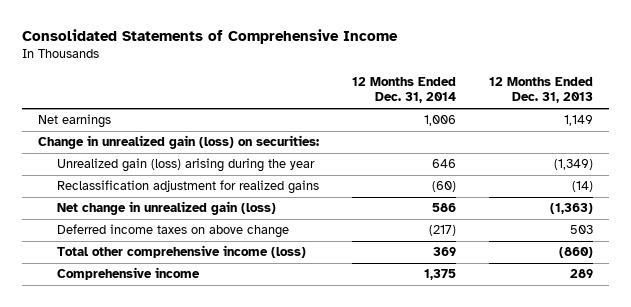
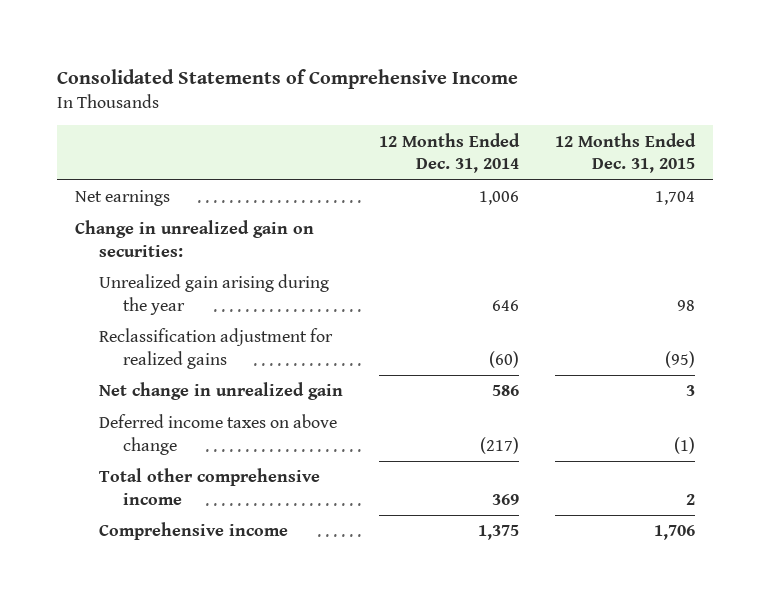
[488,77,593,104] 12 Months Ended Dec. 31, 2013 -> none
none -> [554,132,696,174] 12 Months Ended Dec. 31, 2015
[38,135,320,150] Change in unrealized gain (loss) on securities: -> [74,220,314,257] Change in unrealized gain on securities:
[56,158,315,173] Unrealized gain (loss) arising during the year -> [98,274,329,315] Unrealized gain arising during the year
[56,201,276,216] Net change in unrealized gain (loss) -> [98,382,343,401] Net change in unrealized gain
[56,245,306,259] Total other comprehensive income (loss) -> [98,468,320,505] Total other comprehensive income

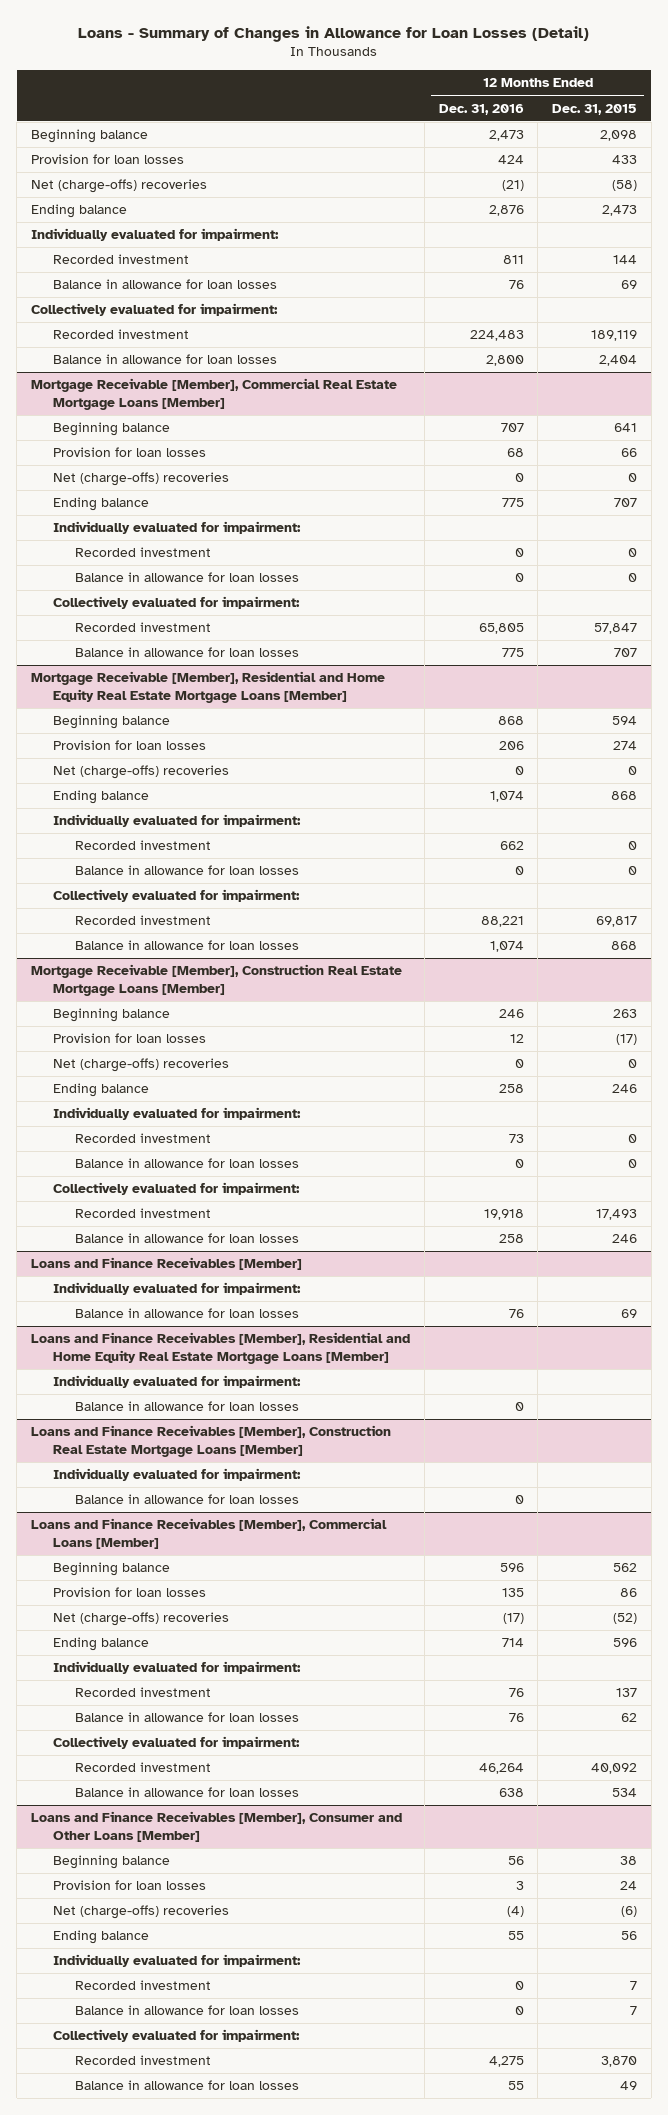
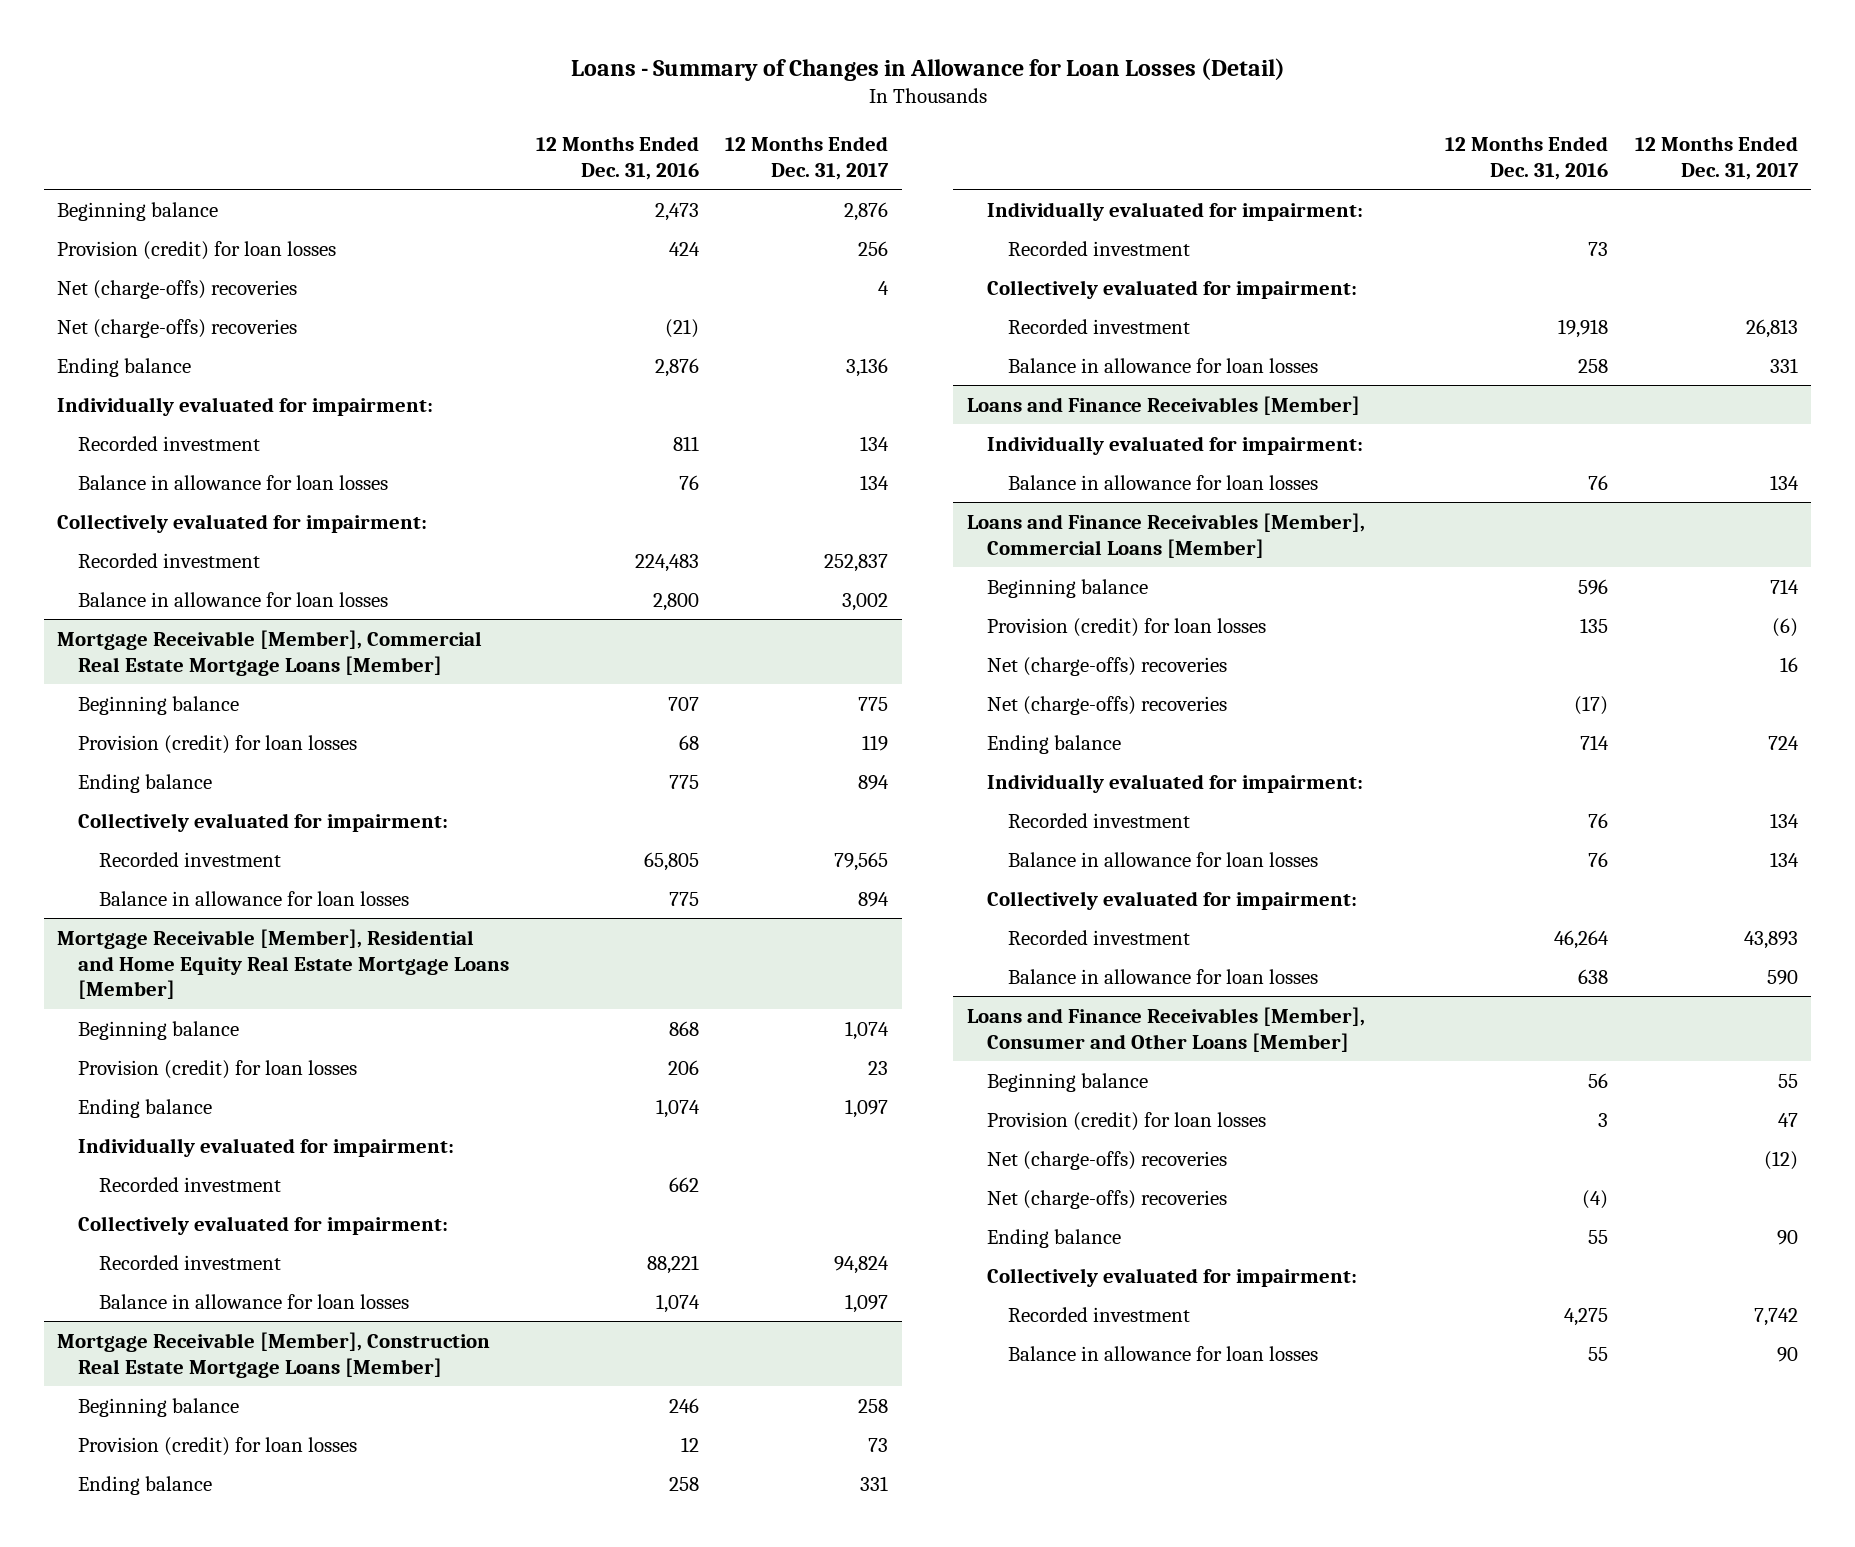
[552,103,638,115] Dec. 31, 2015 -> none
none -> [725,135,890,180] 12 Months Ended Dec. 31, 2017
[31,154,185,165] Provision for loan losses -> [57,240,337,260] Provision (credit) for loan losses
none -> [57,279,298,299] Net (charge-offs) recoveries
[52,472,229,487] Net (charge-offs) recoveries -> none
[52,447,206,458] Provision for loan losses -> [77,734,357,754] Provision (credit) for loan losses
[52,521,301,535] Individually evaluated for impairment: -> none
[74,547,211,558] Recorded investment -> none
[74,572,299,583] Balance in allowance for loan losses -> none
[52,765,229,780] Net (charge-offs) recoveries -> none
[52,740,206,751] Provision for loan losses -> [77,1059,357,1079] Provision (credit) for loan losses
[74,865,299,876] Balance in allowance for loan losses -> none
[52,1058,229,1073] Net (charge-offs) recoveries -> none
[52,1033,206,1044] Provision for loan losses -> [77,1436,357,1456] Provision (credit) for loan losses
[74,1158,299,1169] Balance in allowance for loan losses -> none
[31,1332,411,1364] Loans and Finance Receivables [Member], Residential and Home Equity Real Estate Mortgage Loans [Member] -> none
[52,1375,301,1389] Individually evaluated for impairment: -> none
[74,1401,299,1412] Balance in allowance for loan losses -> none
[31,1425,392,1457] Loans and Finance Receivables [Member], Construction Real Estate Mortgage Loans [Member] -> none
[52,1468,301,1482] Individually evaluated for impairment: -> none
[74,1494,299,1505] Balance in allowance for loan losses -> none
[52,1587,206,1598] Provision for loan losses -> [987,617,1267,637] Provision (credit) for loan losses
none -> [987,656,1228,676] Net (charge-offs) recoveries
[52,1880,206,1891] Provision for loan losses -> [987,1111,1267,1131] Provision (credit) for loan losses
none -> [987,1150,1228,1170] Net (charge-offs) recoveries
[52,1954,301,1968] Individually evaluated for impairment: -> none
[74,1980,211,1991] Recorded investment -> none
[74,2005,299,2016] Balance in allowance for loan losses -> none

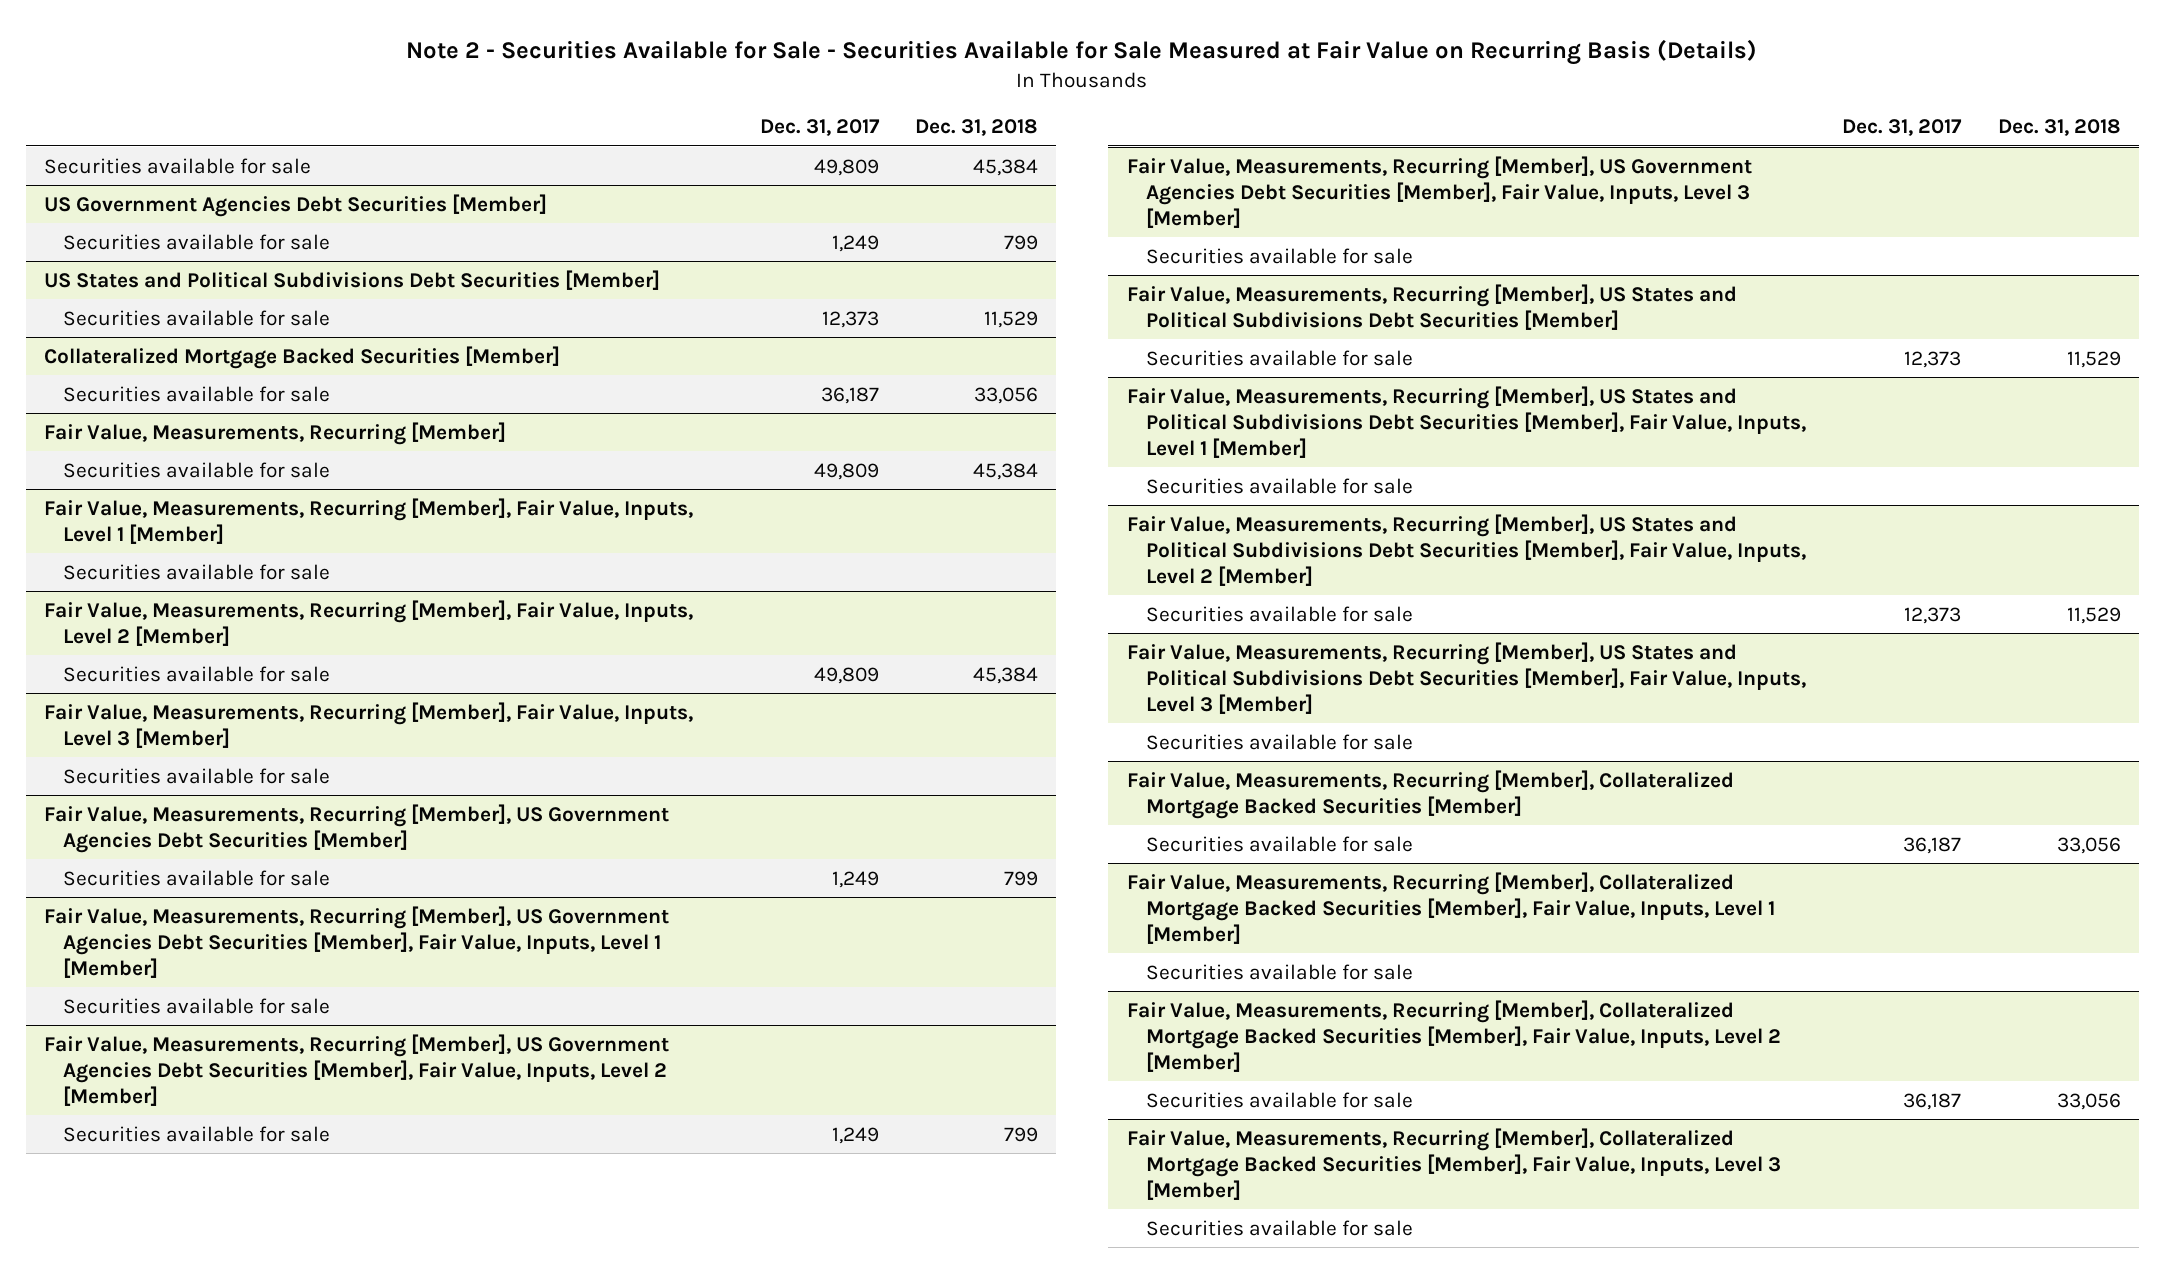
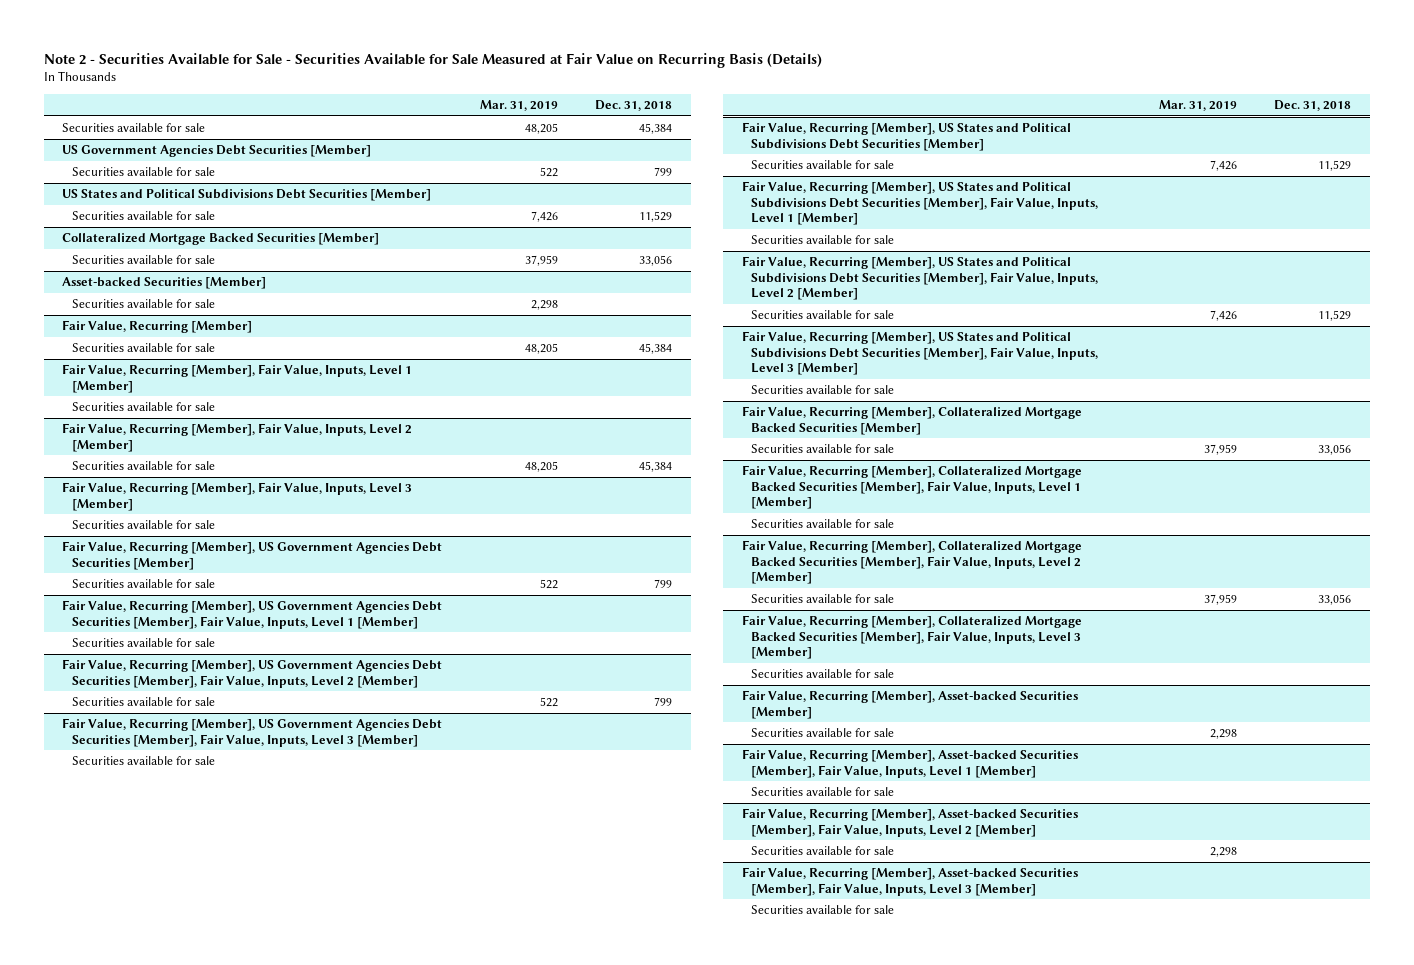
[759,119,880,137] Dec. 31, 2017 -> none
none -> [479,99,558,111] Mar. 31, 2019
none -> [62,277,267,290] Asset-backed Securities [Member]
none -> [71,299,215,309] Securities available for sale
[43,421,506,445] Fair Value, Measurements, Recurring [Member] -> [62,320,253,334] Fair Value, Recurring [Member]
[43,497,693,544] Fair Value, Measurements, Recurring [Member], Fair Value, Inputs, Level 1 [Member] -> [62,364,413,393] Fair Value, Recurring [Member], Fair Value, Inputs, Level 1 [Member]
[43,599,693,646] Fair Value, Measurements, Recurring [Member], Fair Value, Inputs, Level 2 [Member] -> [62,423,413,452] Fair Value, Recurring [Member], Fair Value, Inputs, Level 2 [Member]
[43,701,693,748] Fair Value, Measurements, Recurring [Member], Fair Value, Inputs, Level 3 [Member] -> [62,482,413,511] Fair Value, Recurring [Member], Fair Value, Inputs, Level 3 [Member]
[43,803,669,853] Fair Value, Measurements, Recurring [Member], US Government Agencies Debt Securities [Member] -> [62,541,443,570] Fair Value, Recurring [Member], US Government Agencies Debt Securities [Member]
[43,905,669,979] Fair Value, Measurements, Recurring [Member], US Government Agencies Debt Securities [Member], Fair Value, Inputs, Level 1 [Member] -> [62,600,443,629] Fair Value, Recurring [Member], US Government Agencies Debt Securities [Member], Fair Value, Inputs, Level 1 [Member]
[43,1033,669,1107] Fair Value, Measurements, Recurring [Member], US Government Agencies Debt Securities [Member], Fair Value, Inputs, Level 2 [Member] -> [62,659,443,688] Fair Value, Recurring [Member], US Government Agencies Debt Securities [Member], Fair Value, Inputs, Level 2 [Member]
[1126,155,1752,229] Fair Value, Measurements, Recurring [Member], US Government Agencies Debt Securities [Member], Fair Value, Inputs, Level 3 [Member] -> [62,718,443,747] Fair Value, Recurring [Member], US Government Agencies Debt Securities [Member], Fair Value, Inputs, Level 3 [Member]
[1126,283,1737,330] Fair Value, Measurements, Recurring [Member], US States and Political Subdivisions Debt Securities [Member] -> [741,122,1071,151] Fair Value, Recurring [Member], US States and Political Subdivisions Debt Securities [Member]
[1126,385,1806,459] Fair Value, Measurements, Recurring [Member], US States and Political Subdivisions Debt Securities [Member], Fair Value, Inputs, Level 1 [Member] -> [741,181,1098,226] Fair Value, Recurring [Member], US States and Political Subdivisions Debt Securities [Member], Fair Value, Inputs, Level 1 [Member]
[1126,513,1806,587] Fair Value, Measurements, Recurring [Member], US States and Political Subdivisions Debt Securities [Member], Fair Value, Inputs, Level 2 [Member] -> [741,256,1098,301] Fair Value, Recurring [Member], US States and Political Subdivisions Debt Securities [Member], Fair Value, Inputs, Level 2 [Member]
[1126,641,1806,715] Fair Value, Measurements, Recurring [Member], US States and Political Subdivisions Debt Securities [Member], Fair Value, Inputs, Level 3 [Member] -> [741,331,1098,376] Fair Value, Recurring [Member], US States and Political Subdivisions Debt Securities [Member], Fair Value, Inputs, Level 3 [Member]
[1126,769,1734,819] Fair Value, Measurements, Recurring [Member], Collateralized Mortgage Backed Securities [Member] -> [741,406,1082,435] Fair Value, Recurring [Member], Collateralized Mortgage Backed Securities [Member]
[1126,871,1775,945] Fair Value, Measurements, Recurring [Member], Collateralized Mortgage Backed Securities [Member], Fair Value, Inputs, Level 1 [Member] -> [741,465,1082,510] Fair Value, Recurring [Member], Collateralized Mortgage Backed Securities [Member], Fair Value, Inputs, Level 1 [Member]
[1126,999,1781,1073] Fair Value, Measurements, Recurring [Member], Collateralized Mortgage Backed Securities [Member], Fair Value, Inputs, Level 2 [Member] -> [741,540,1082,585] Fair Value, Recurring [Member], Collateralized Mortgage Backed Securities [Member], Fair Value, Inputs, Level 2 [Member]
[1126,1127,1781,1201] Fair Value, Measurements, Recurring [Member], Collateralized Mortgage Backed Securities [Member], Fair Value, Inputs, Level 3 [Member] -> [741,615,1082,660] Fair Value, Recurring [Member], Collateralized Mortgage Backed Securities [Member], Fair Value, Inputs, Level 3 [Member]
none -> [741,690,1078,719] Fair Value, Recurring [Member], Asset-backed Securities [Member]
none -> [750,728,894,738] Securities available for sale
none -> [741,749,1078,778] Fair Value, Recurring [Member], Asset-backed Securities [Member], Fair Value, Inputs, Level 1 [Member]
none -> [750,787,894,797] Securities available for sale
none -> [741,808,1078,837] Fair Value, Recurring [Member], Asset-backed Securities [Member], Fair Value, Inputs, Level 2 [Member]
none -> [750,846,894,856] Securities available for sale
none -> [741,867,1078,896] Fair Value, Recurring [Member], Asset-backed Securities [Member], Fair Value, Inputs, Level 3 [Member]
none -> [750,905,894,915] Securities available for sale

